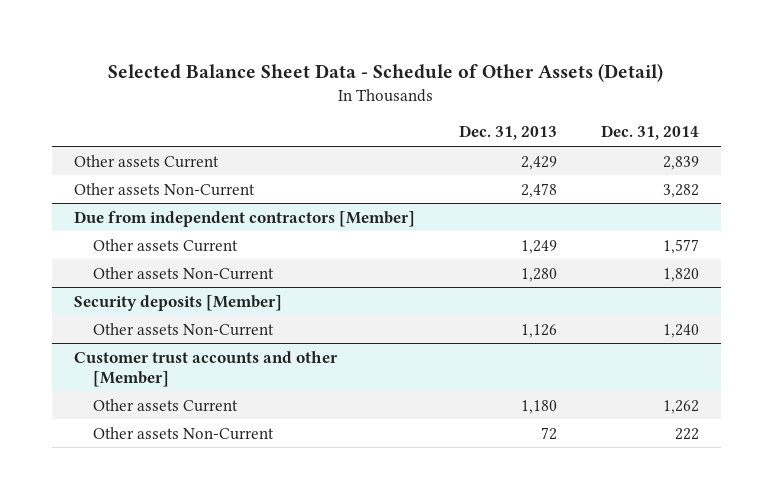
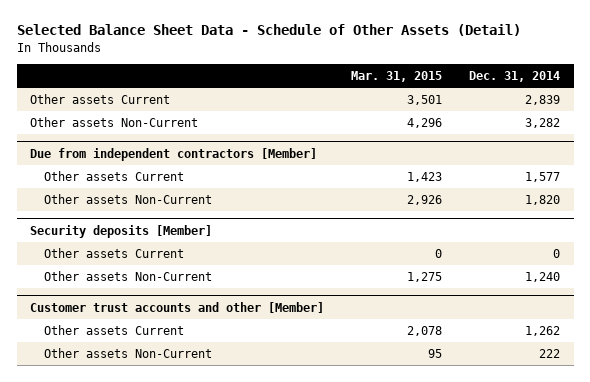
[458,125,557,141] Dec. 31, 2013 -> none
none -> [351,71,443,83] Mar. 31, 2015
none -> [44,248,185,259] Other assets Current

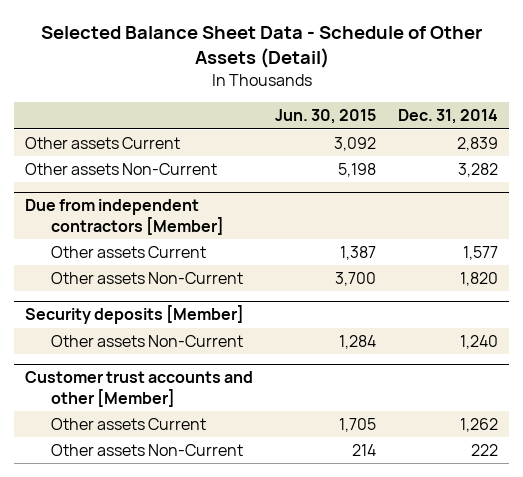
[351,71,443,83] Mar. 31, 2015 -> none
none -> [275,109,377,125] Jun. 30, 2015
[44,248,185,259] Other assets Current -> none

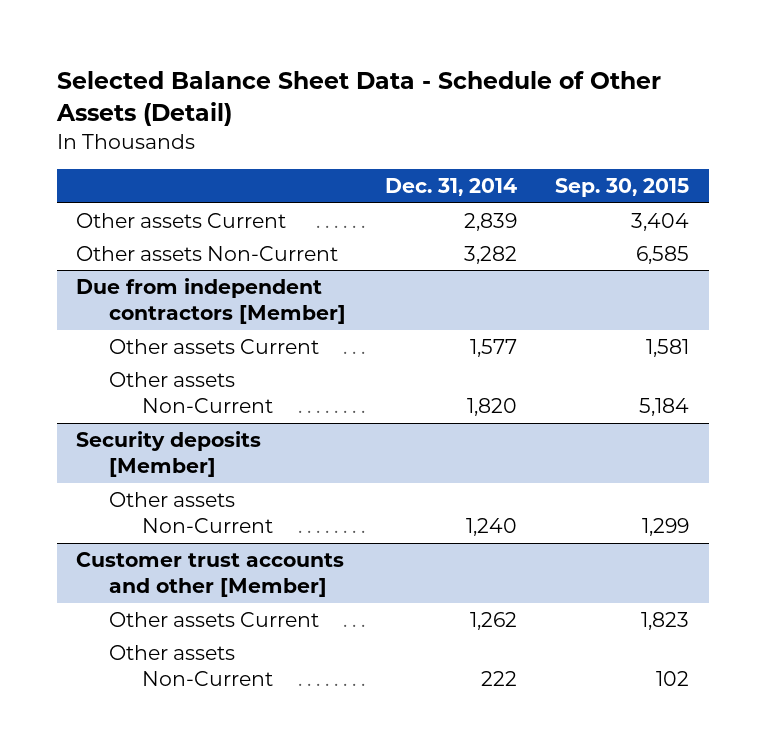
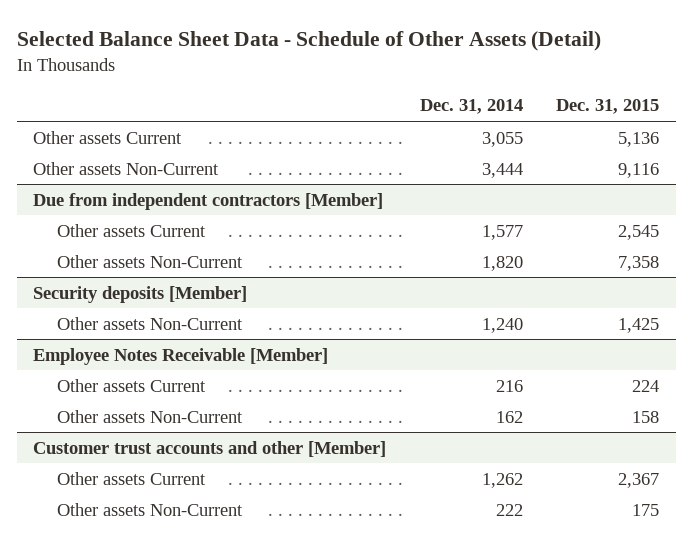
[555,178,690,198] Sep. 30, 2015 -> none
none -> [556,99,660,115] Dec. 31, 2015
[463,212,517,231] 2,839 -> [481,131,523,147] 3,055
[463,245,517,264] 3,282 -> [481,162,523,178] 3,444
none -> [33,347,329,365] Employee Notes Receivable [Member]
none -> [56,378,206,392] Other assets Current
none -> [56,409,243,423] Other assets Non-Current

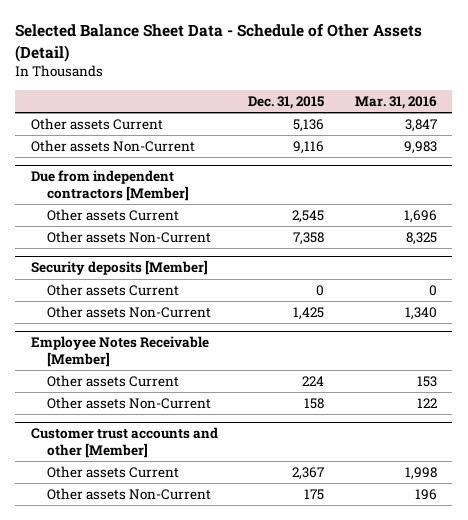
[419,99,523,115] Dec. 31, 2014 -> none
none -> [355,96,438,110] Mar. 31, 2016
none -> [46,284,179,297] Other assets Current

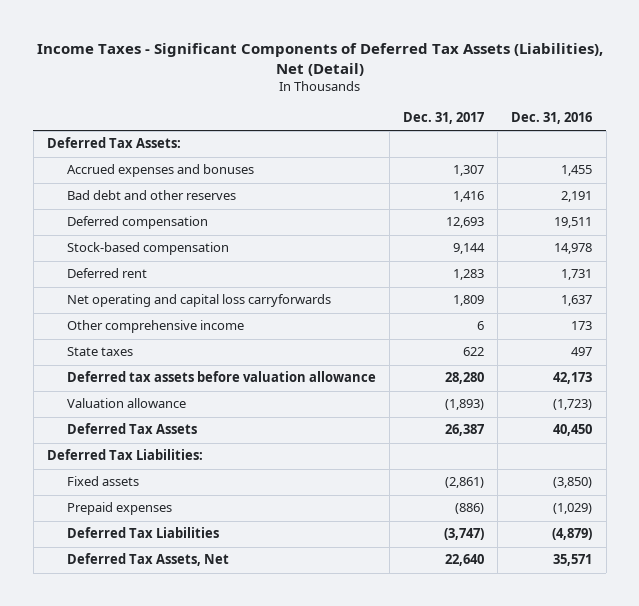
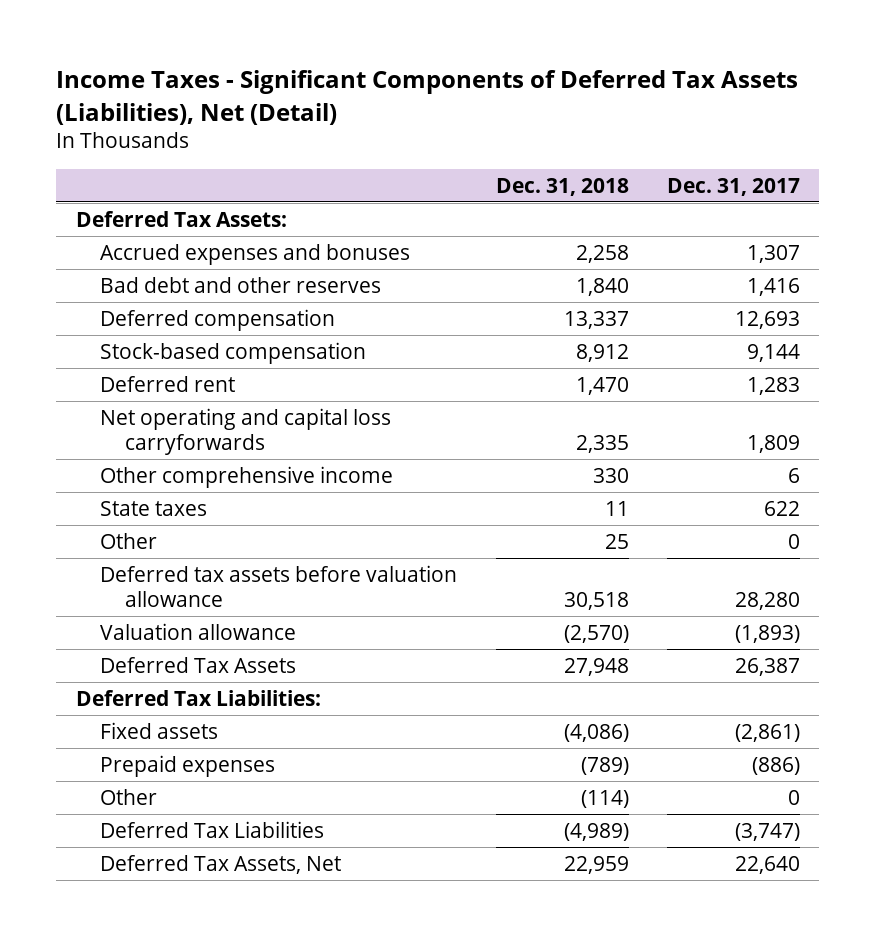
[511,111,593,124] Dec. 31, 2016 -> none
none -> [495,177,629,196] Dec. 31, 2018
none -> [100,532,158,549] Other
none -> [100,788,158,805] Other

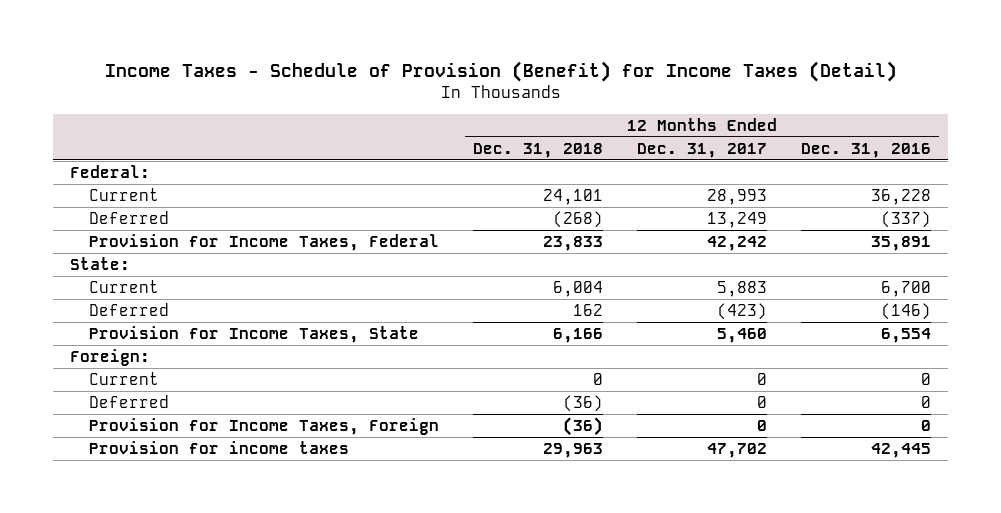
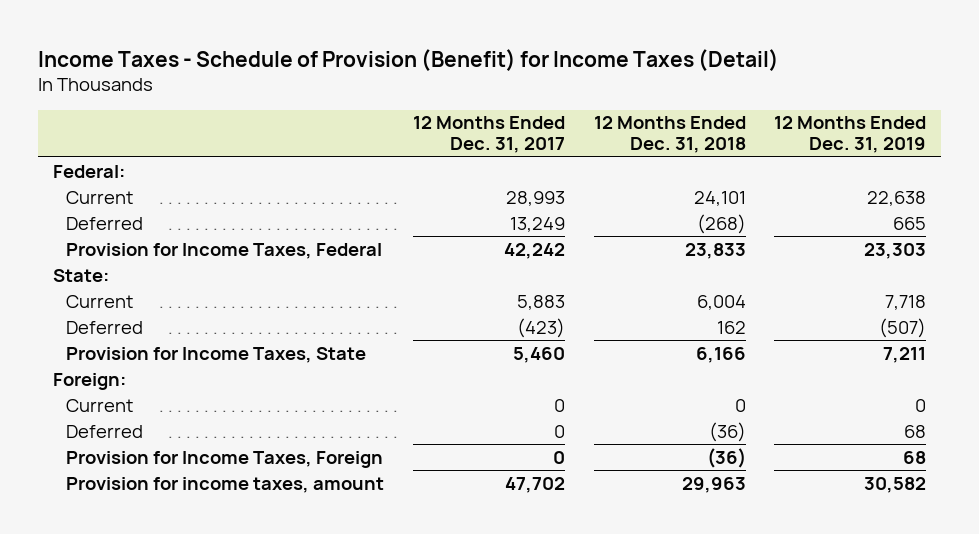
[800,142,931,158] Dec. 31, 2016 -> none
none -> [774,116,927,154] 12 Months Ended Dec. 31, 2019
[89,440,350,454] Provision for income taxes -> [65,476,384,493] Provision for income taxes, amount

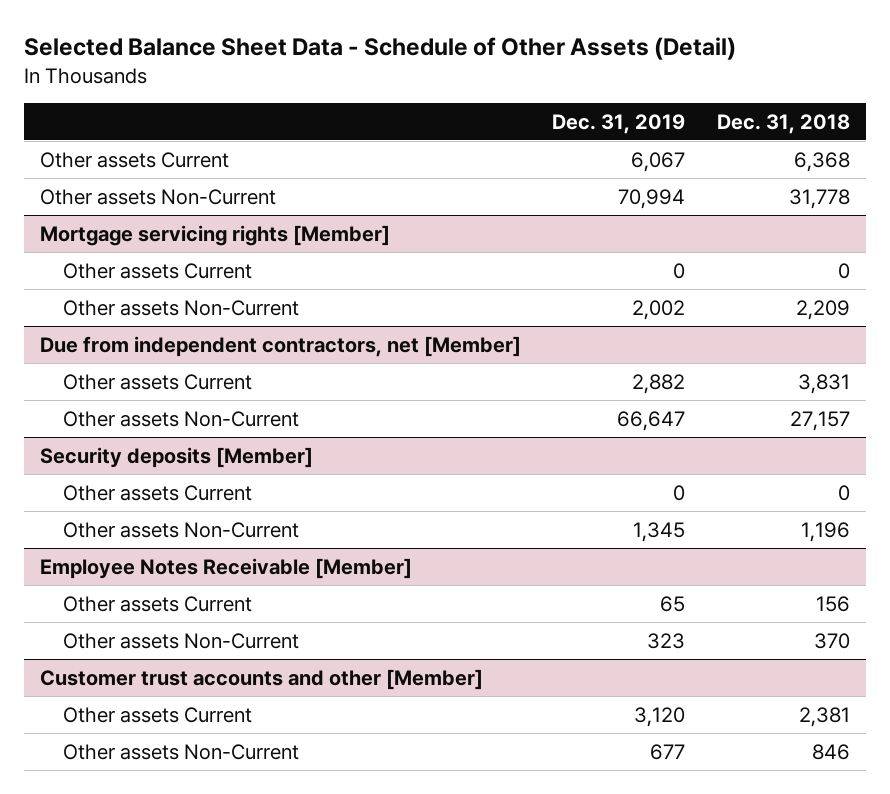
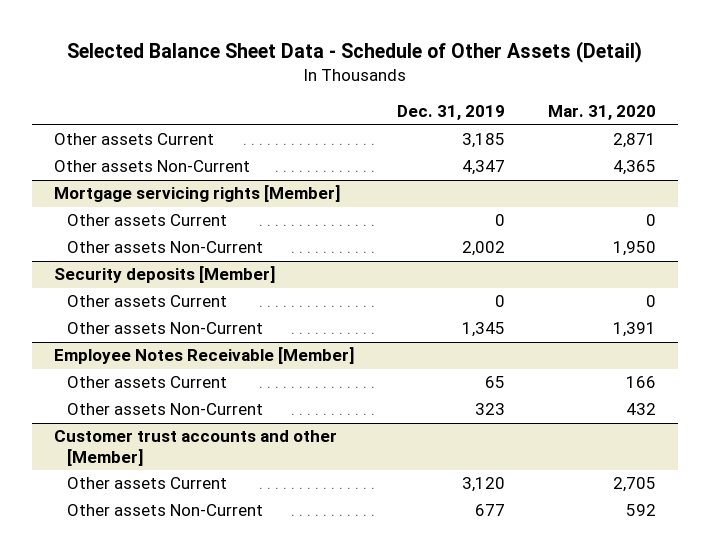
[717,113,851,134] Dec. 31, 2018 -> none
none -> [548,105,657,121] Mar. 31, 2020
[631,151,686,172] 6,067 -> [461,133,505,149] 3,185
[618,188,686,209] 70,994 -> [461,160,505,176] 4,347
[39,335,521,357] Due from independent contractors, net [Member] -> none
[63,373,253,390] Other assets Current -> none
[63,410,300,427] Other assets Non-Current -> none

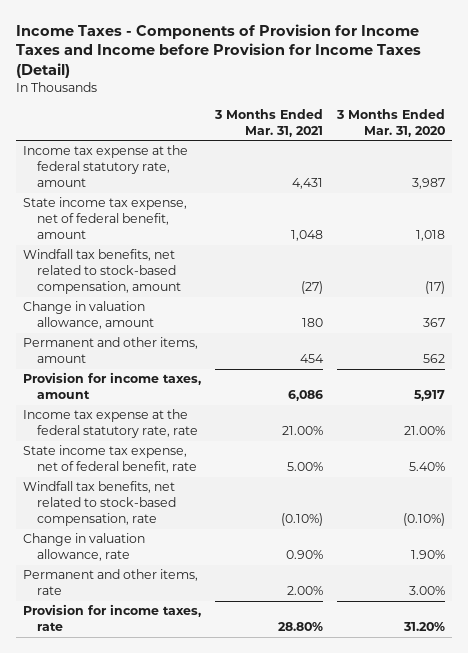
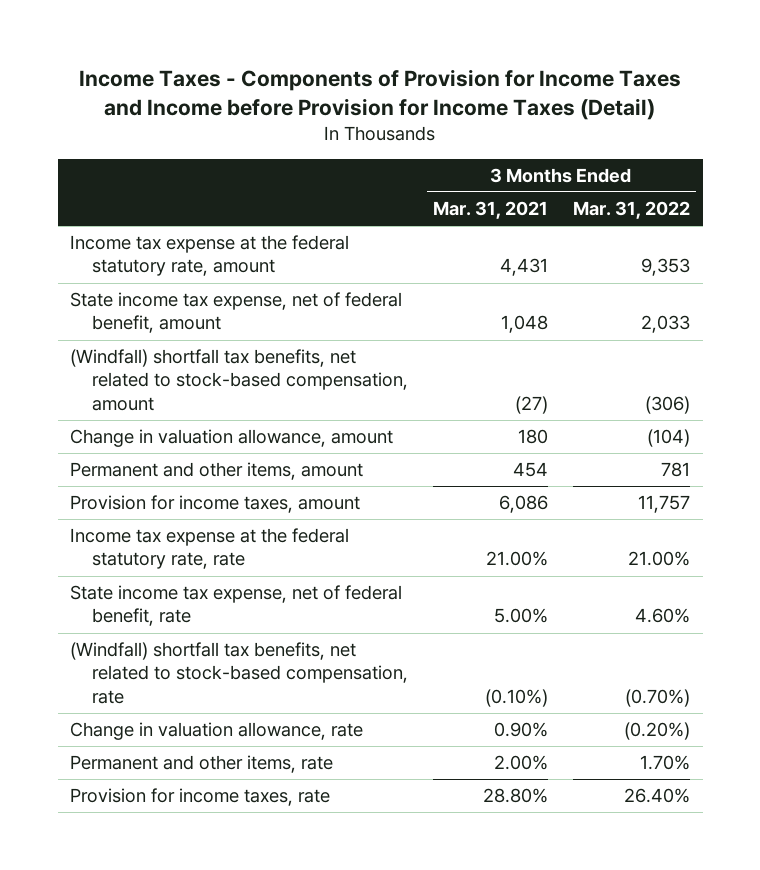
[336,108,446,137] 3 Months Ended Mar. 31, 2020 -> none
none -> [572,201,690,220] Mar. 31, 2022
[23,249,181,295] Windfall tax benefits, net related to stock-based compensation, amount -> [70,349,408,411] (Windfall) shortfall tax benefits, net related to stock-based compensation, amount
[23,481,176,527] Windfall tax benefits, net related to stock-based compensation, rate -> [70,642,408,704] (Windfall) shortfall tax benefits, net related to stock-based compensation, rate

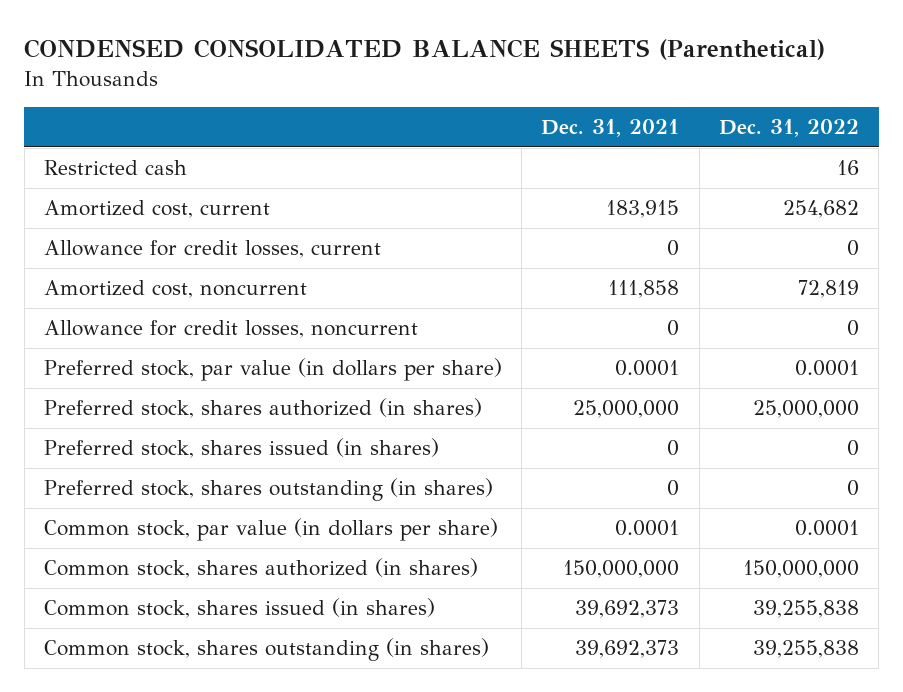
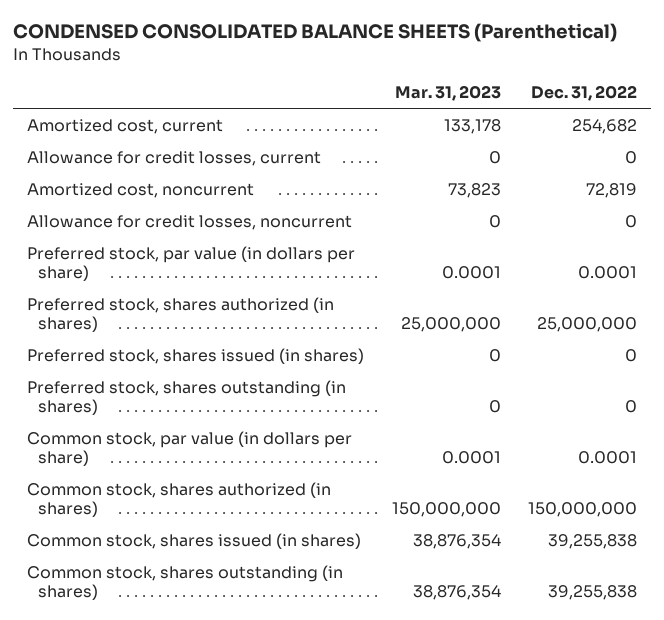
[541,119,680,138] Dec. 31, 2021 -> none
none -> [394,85,501,102] Mar. 31, 2023
[43,160,187,176] Restricted cash -> none

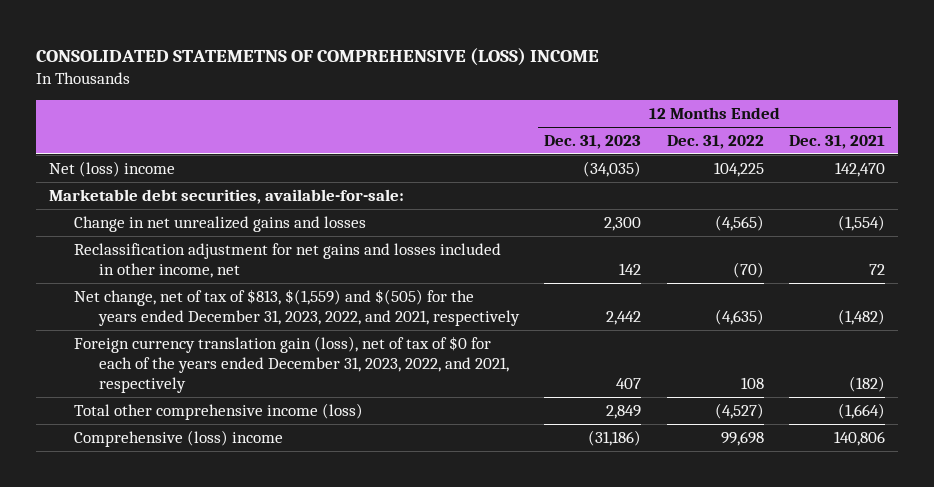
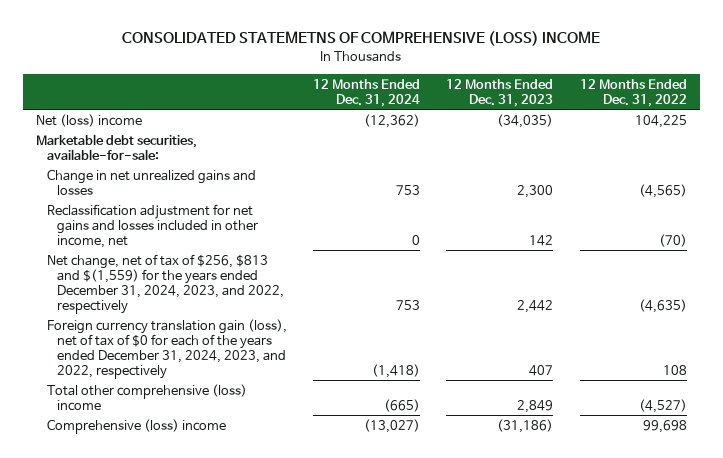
[788,135,885,150] Dec. 31, 2021 -> none
none -> [313,78,421,107] 12 Months Ended Dec. 31, 2024
[73,289,520,327] Net change, net of tax of $813, $(1,559) and $(505) for the years ended December 31, 2023, 2022, and 2021, respectively -> [46,253,285,314] Net change, net of tax of $256, $813 and $(1,559) for the years ended December 31, 2024, 2023, and 2022, respectively
[73,336,509,394] Foreign currency translation gain (loss), net of tax of $0 for each of the years ended December 31, 2023, 2022, and 2021, respectively -> [46,318,287,379] Foreign currency translation gain (loss), net of tax of $0 for each of the years ended December 31, 2024, 2023, and 2022, respectively
[73,403,363,421] Total other comprehensive income (loss) -> [46,383,247,411] Total other comprehensive (loss) income

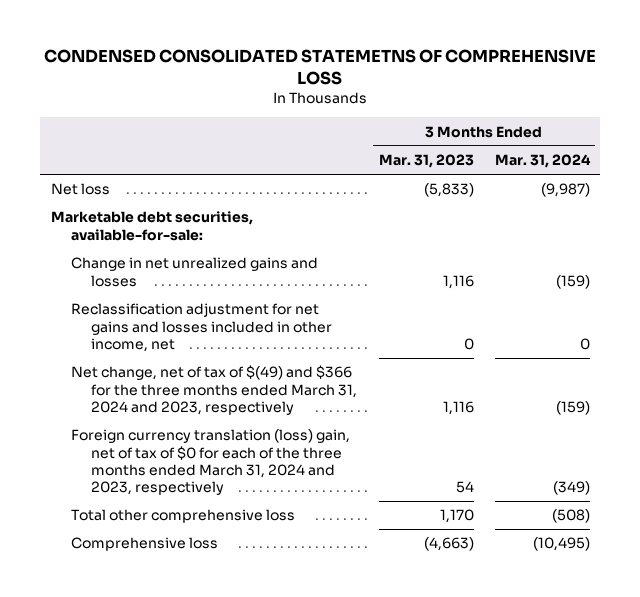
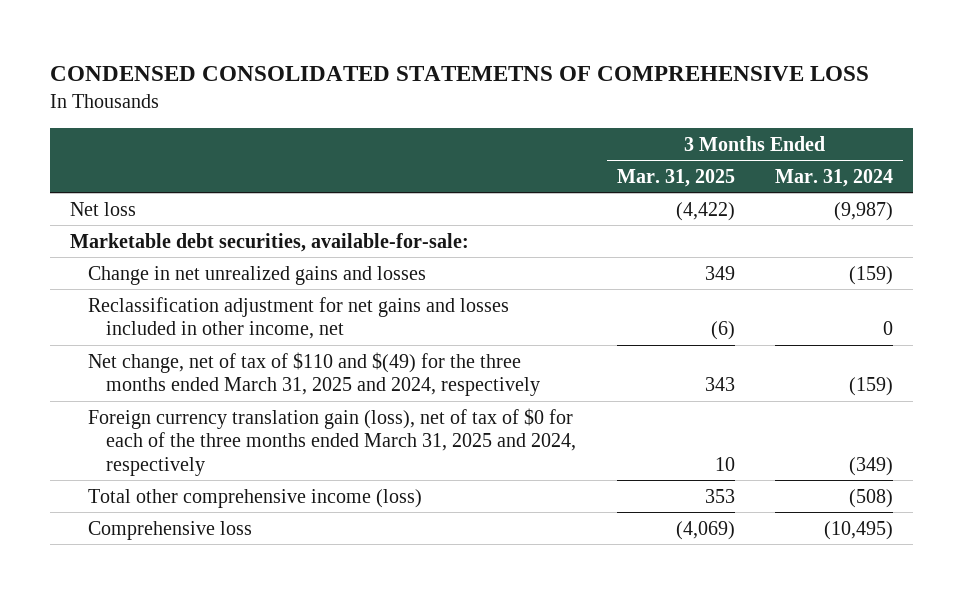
[378,154,474,169] Mar. 31, 2023 -> none
none -> [616,168,735,187] Mar. 31, 2025
[70,365,358,415] Net change, net of tax of $(49) and $366 for the three months ended March 31, 2024 and 2023, respectively -> [88,351,541,397] Net change, net of tax of $110 and $(49) for the three months ended March 31, 2025 and 2024, respectively
[70,429,350,495] Foreign currency translation (loss) gain, net of tax of $0 for each of the three months ended March 31, 2024 and 2023, respectively -> [88,407,577,476] Foreign currency translation gain (loss), net of tax of $0 for each of the three months ended March 31, 2025 and 2024, respectively
[70,509,295,524] Total other comprehensive loss -> [88,488,423,508] Total other comprehensive income (loss)

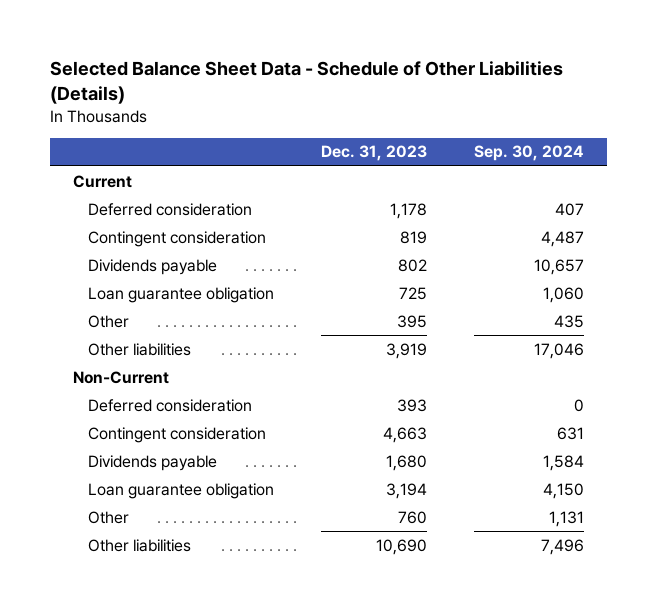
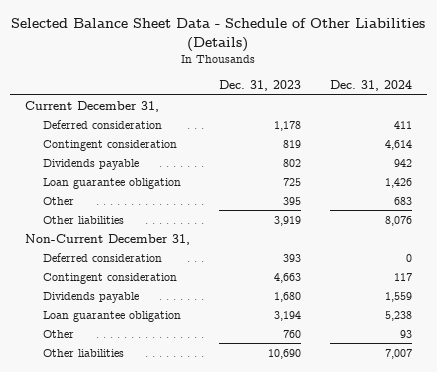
[473,145,584,162] Sep. 30, 2024 -> none
none -> [330,80,413,92] Dec. 31, 2024
[73,174,133,188] Current -> [24,100,159,112] Current December 31,
[73,370,170,384] Non-Current -> [24,233,190,245] Non-Current December 31,

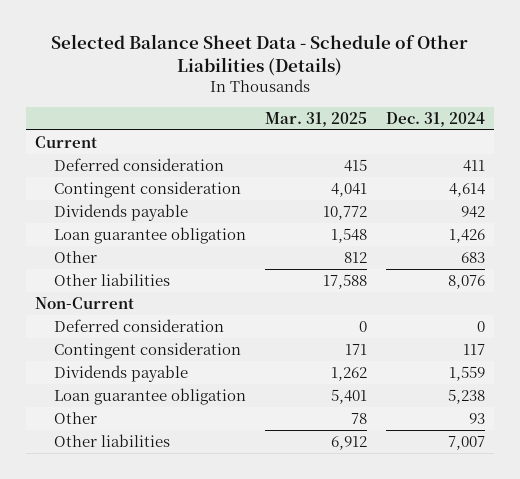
[218,80,301,92] Dec. 31, 2023 -> none
none -> [265,111,368,127] Mar. 31, 2025
[24,100,159,112] Current December 31, -> [35,135,98,148] Current
[24,233,190,245] Non-Current December 31, -> [35,296,135,309] Non-Current

